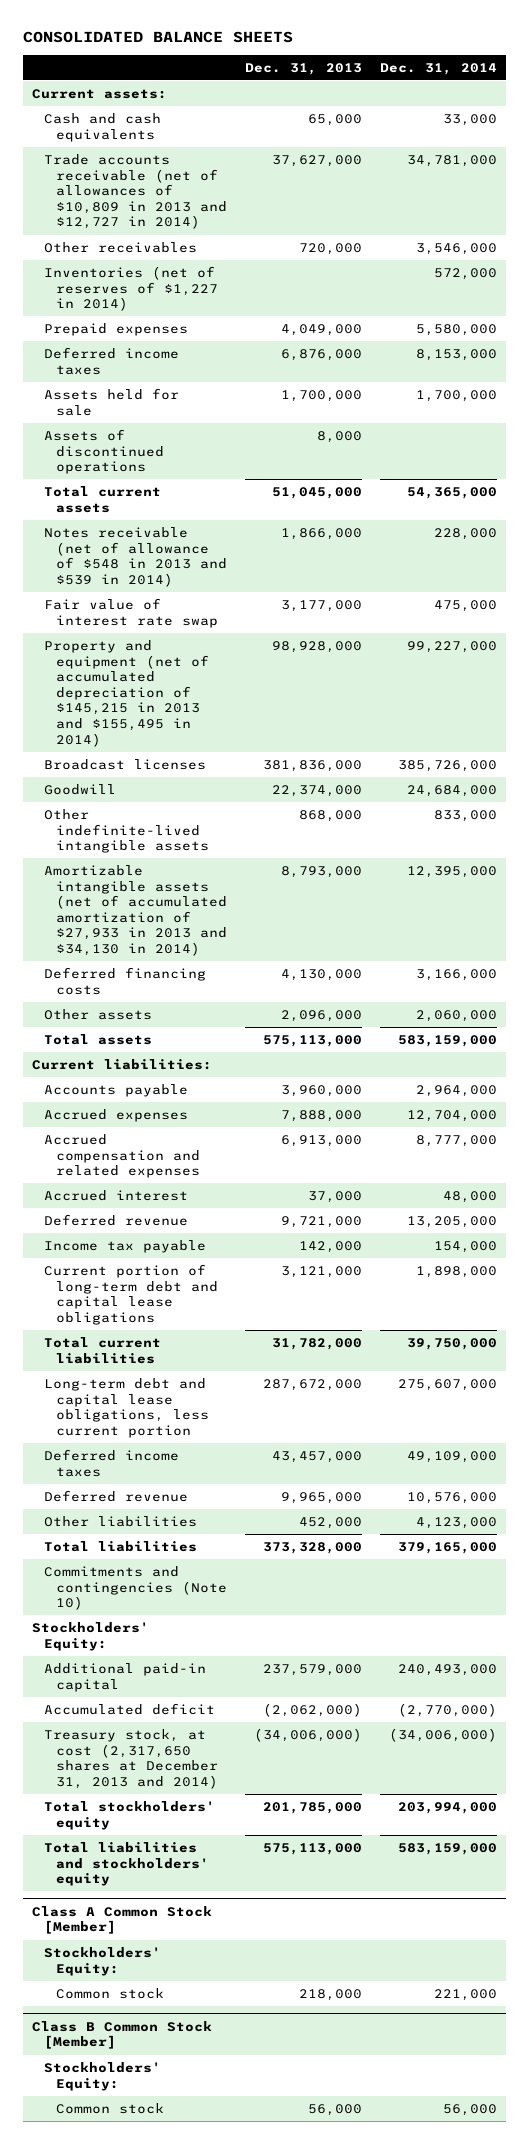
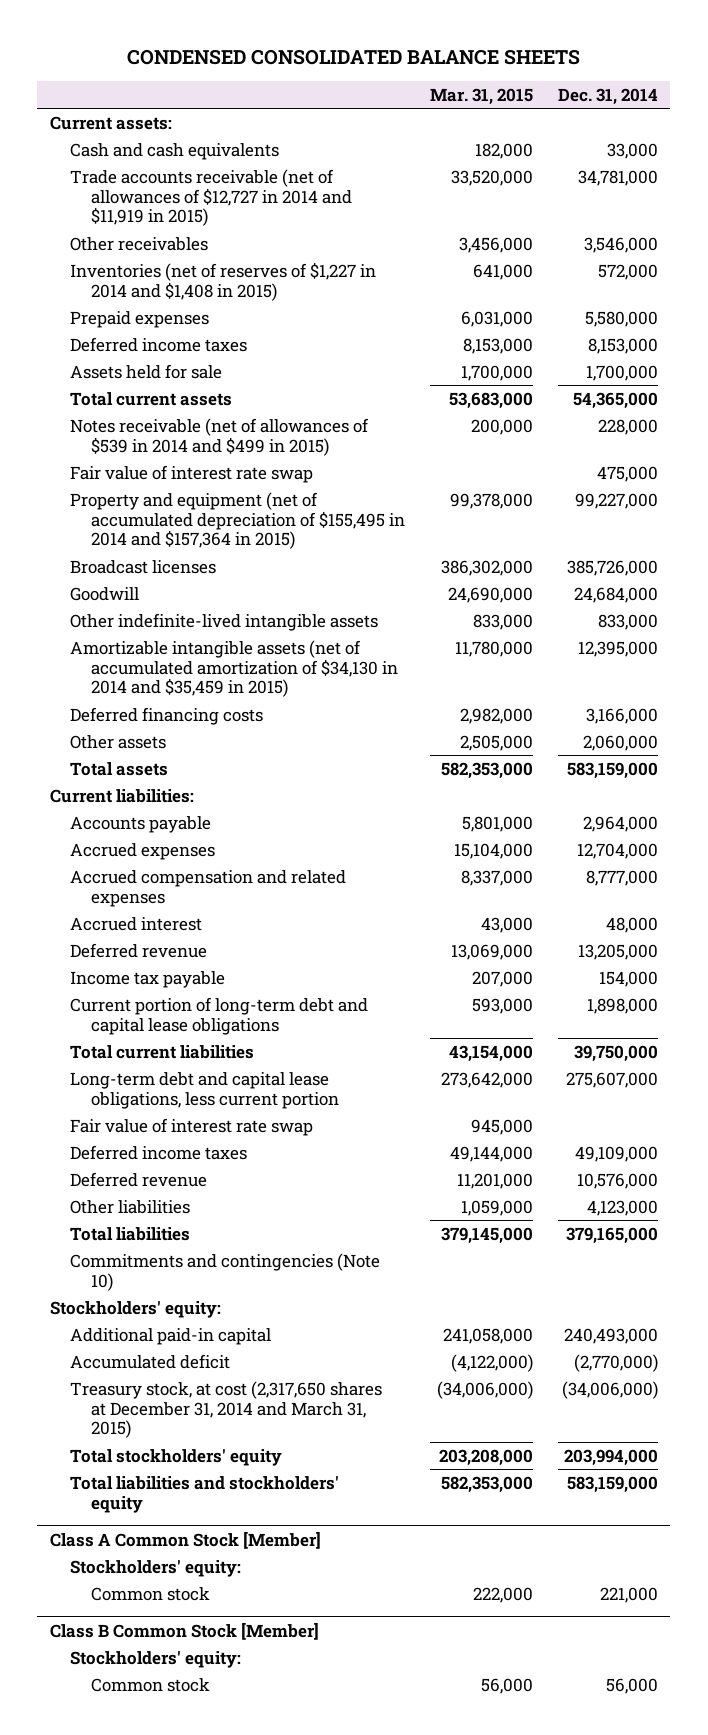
[22,31,293,44] CONSOLIDATED BALANCE SHEETS -> [126,48,580,65] CONDENSED CONSOLIDATED BALANCE SHEETS
[245,62,363,75] Dec. 31, 2013 -> none
none -> [429,87,533,105] Mar. 31, 2015
[43,153,228,230] Trade accounts receivable (net of allowances of $10,809 in 2013 and $12,727 in 2014) -> [70,168,352,227] Trade accounts receivable (net of allowances of $12,727 in 2014 and $11,919 in 2015)
[43,265,219,312] Inventories (net of reserves of $1,227 in 2014) -> [70,261,377,301] Inventories (net of reserves of $1,227 in 2014 and $1,408 in 2015)
[43,428,165,475] Assets of discontinued operations -> none
[43,526,228,587] Notes receivable (net of allowance of $548 in 2013 and $539 in 2014) -> [70,417,370,456] Notes receivable (net of allowances of $539 in 2014 and $499 in 2015)
[43,639,210,747] Property and equipment (net of accumulated depreciation of $145,215 in 2013 and $155,495 in 2014) -> [70,491,405,550] Property and equipment (net of accumulated depreciation of $155,495 in 2014 and $157,364 in 2015)
[43,864,228,957] Amortizable intangible assets (net of accumulated amortization of $27,933 in 2013 and $34,130 in 2014) -> [70,639,398,698] Amortizable intangible assets (net of accumulated amortization of $34,130 in 2014 and $35,459 in 2015)
none -> [70,1117,314,1136] Fair value of interest rate swap
[31,1621,149,1651] Stockholders' Equity: -> [49,1300,221,1318] Stockholders' equity:
[43,1728,219,1789] Treasury stock, at cost (2,317,650 shares at December 31, 2013 and 2014) -> [70,1380,383,1439] Treasury stock, at cost (2,317,650 shares at December 31, 2014 and March 31, 2015)
[43,1946,161,1976] Stockholders' Equity: -> [70,1559,242,1577] Stockholders' equity:
[43,2061,161,2091] Stockholders' Equity: -> [70,1650,242,1668] Stockholders' equity:

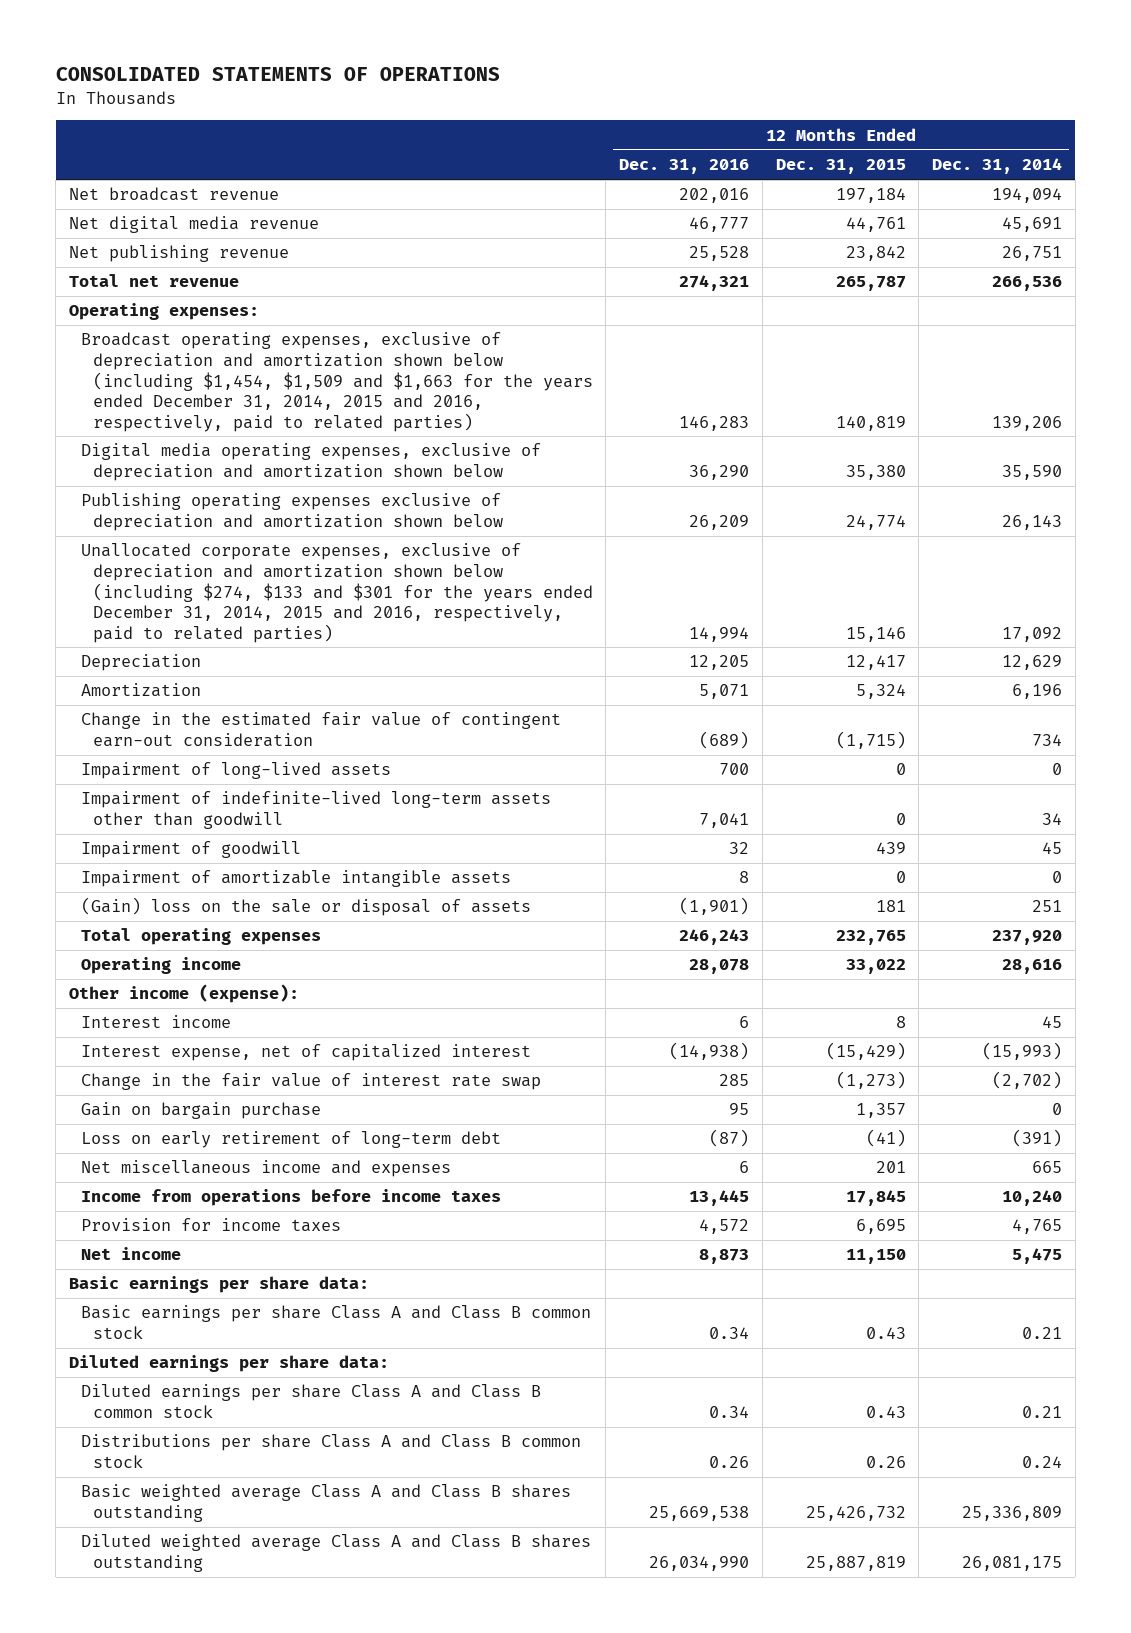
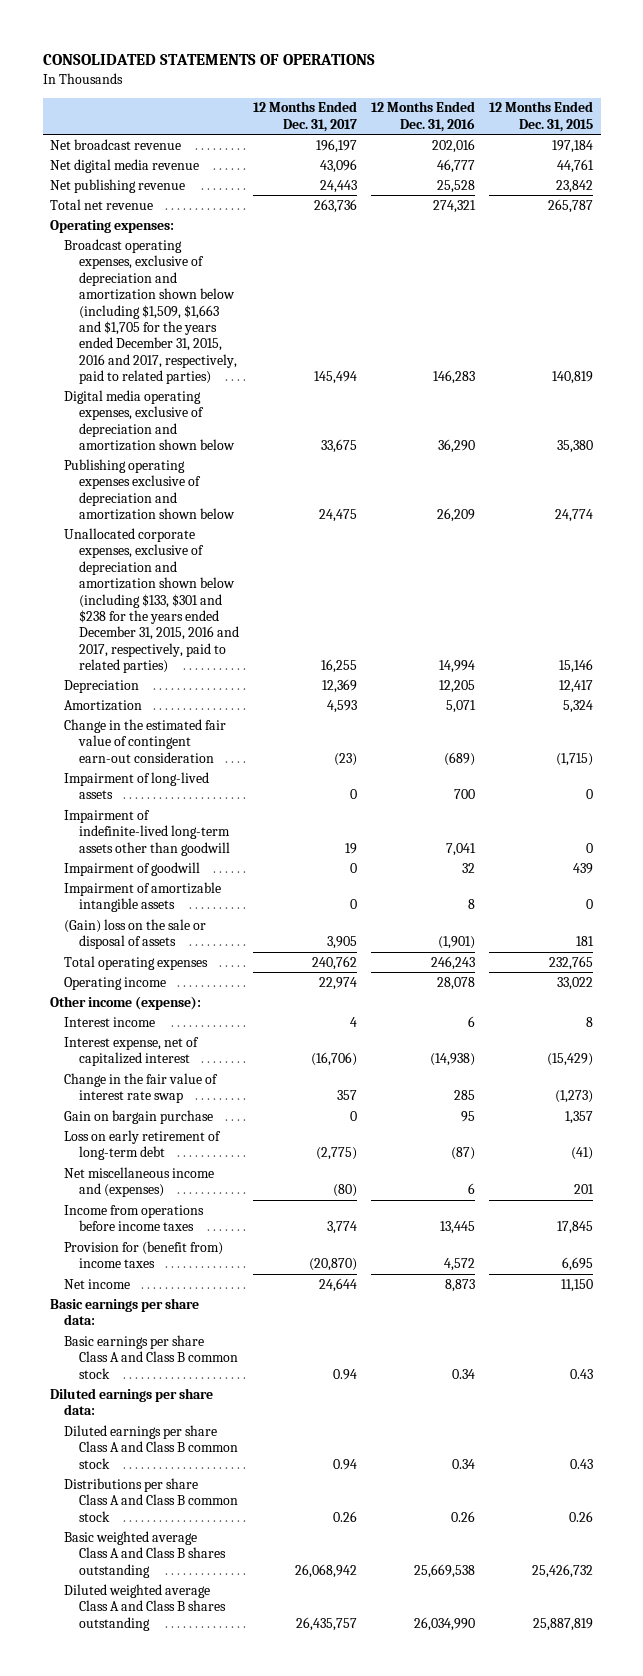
[932,158,1063,175] Dec. 31, 2014 -> none
none -> [252,101,357,132] 12 Months Ended Dec. 31, 2017
[80,332,593,432] Broadcast operating expenses, exclusive of depreciation and amortization shown below (including $1,454, $1,509 and $1,663 for the years ended December 31, 2014, 2015 and 2016, respectively, paid to related parties) -> [64,238,237,385] Broadcast operating expenses, exclusive of depreciation and amortization shown below (including $1,509, $1,663 and $1,705 for the years ended December 31, 2015, 2016 and 2017, respectively, paid to related parties)
[80,543,593,643] Unallocated corporate expenses, exclusive of depreciation and amortization shown below (including $274, $133 and $301 for the years ended December 31, 2014, 2015 and 2016, respectively, paid to related parties) -> [64,527,239,674] Unallocated corporate expenses, exclusive of depreciation and amortization shown below (including $133, $301 and $238 for the years ended December 31, 2015, 2016 and 2017, respectively, paid to related parties)
[80,1160,451,1178] Net miscellaneous income and expenses -> [64,1166,215,1198] Net miscellaneous income and (expenses)
[80,1218,341,1233] Provision for income taxes -> [64,1240,224,1269] Provision for (benefit from) income taxes

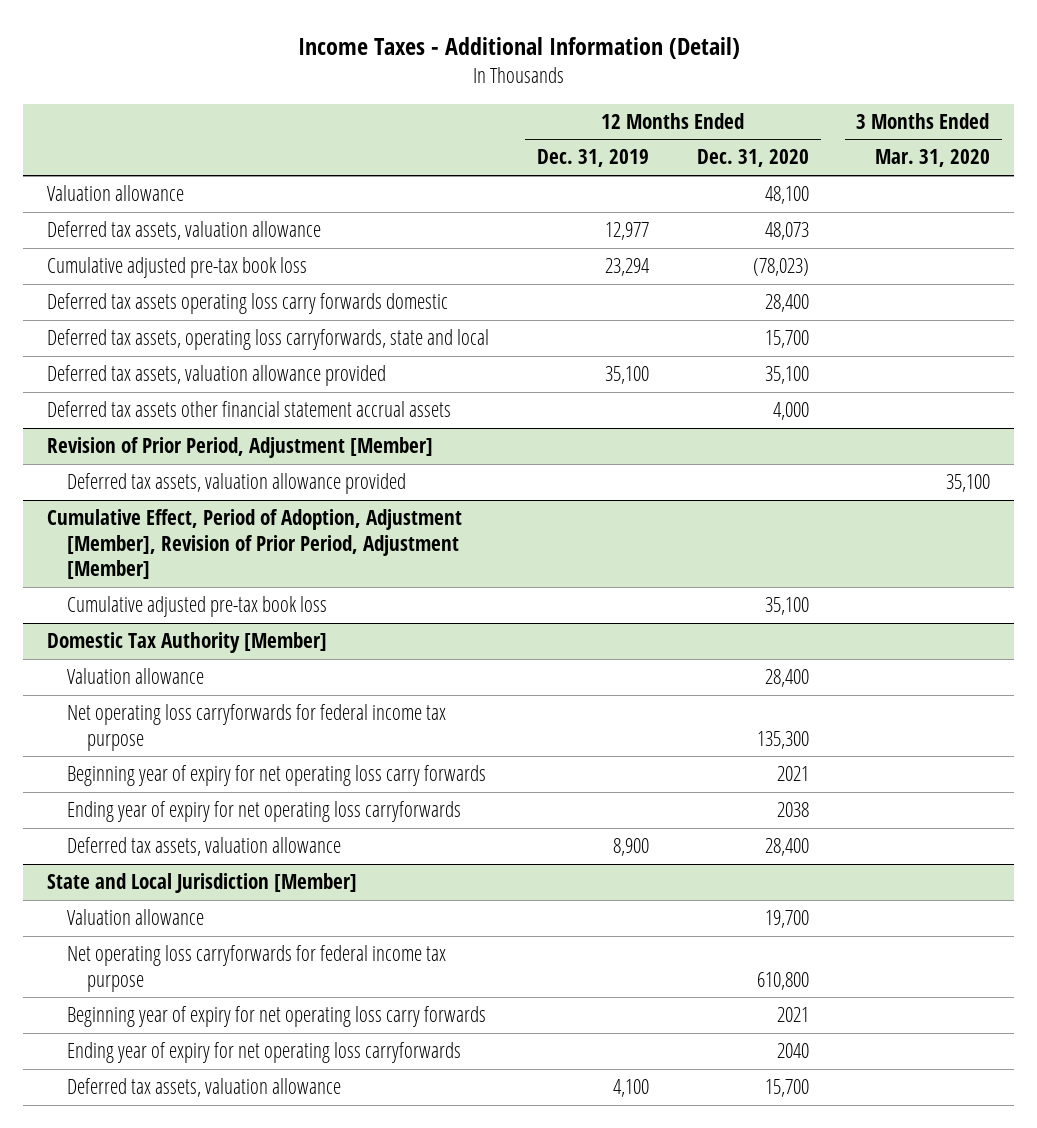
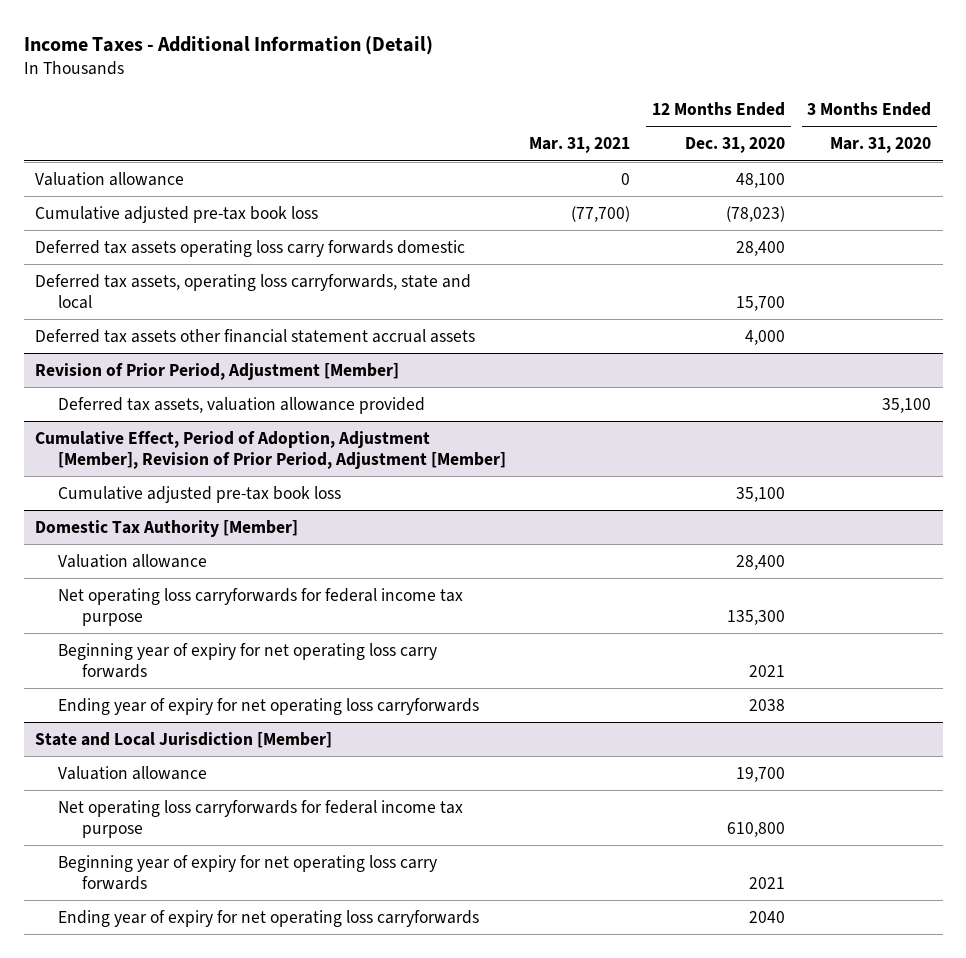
[537,149,650,168] Dec. 31, 2019 -> none
none -> [528,137,630,154] Mar. 31, 2021
[47,221,322,241] Deferred tax assets, valuation allowance -> none
[47,365,387,387] Deferred tax assets, valuation allowance provided -> none
[66,837,341,857] Deferred tax assets, valuation allowance -> none
[66,1078,341,1098] Deferred tax assets, valuation allowance -> none

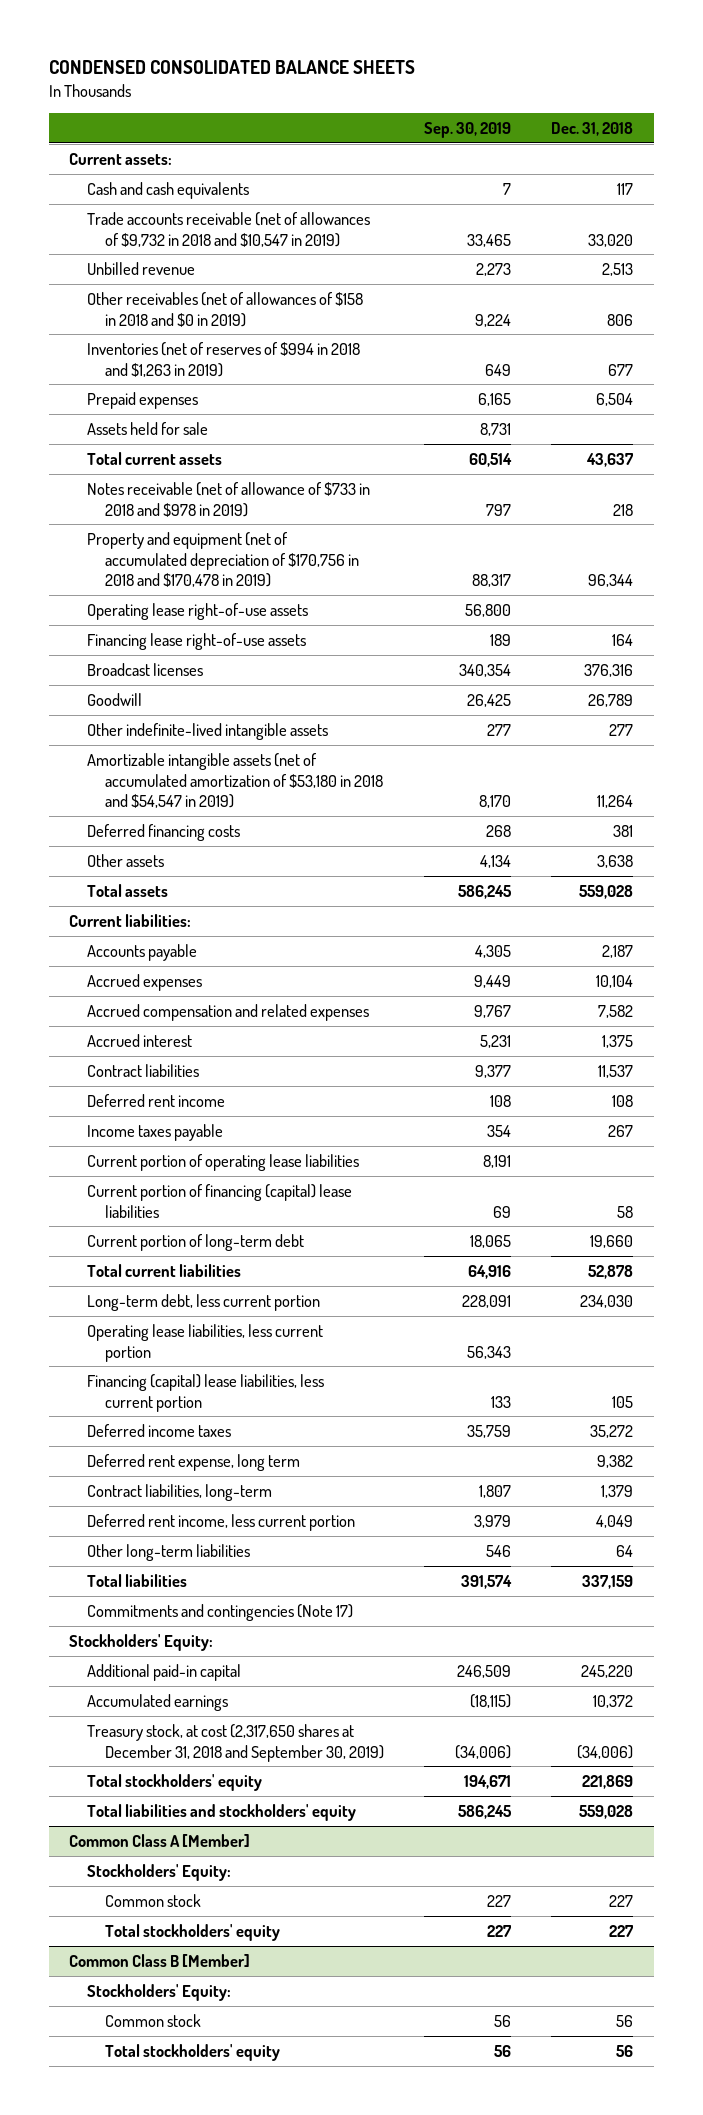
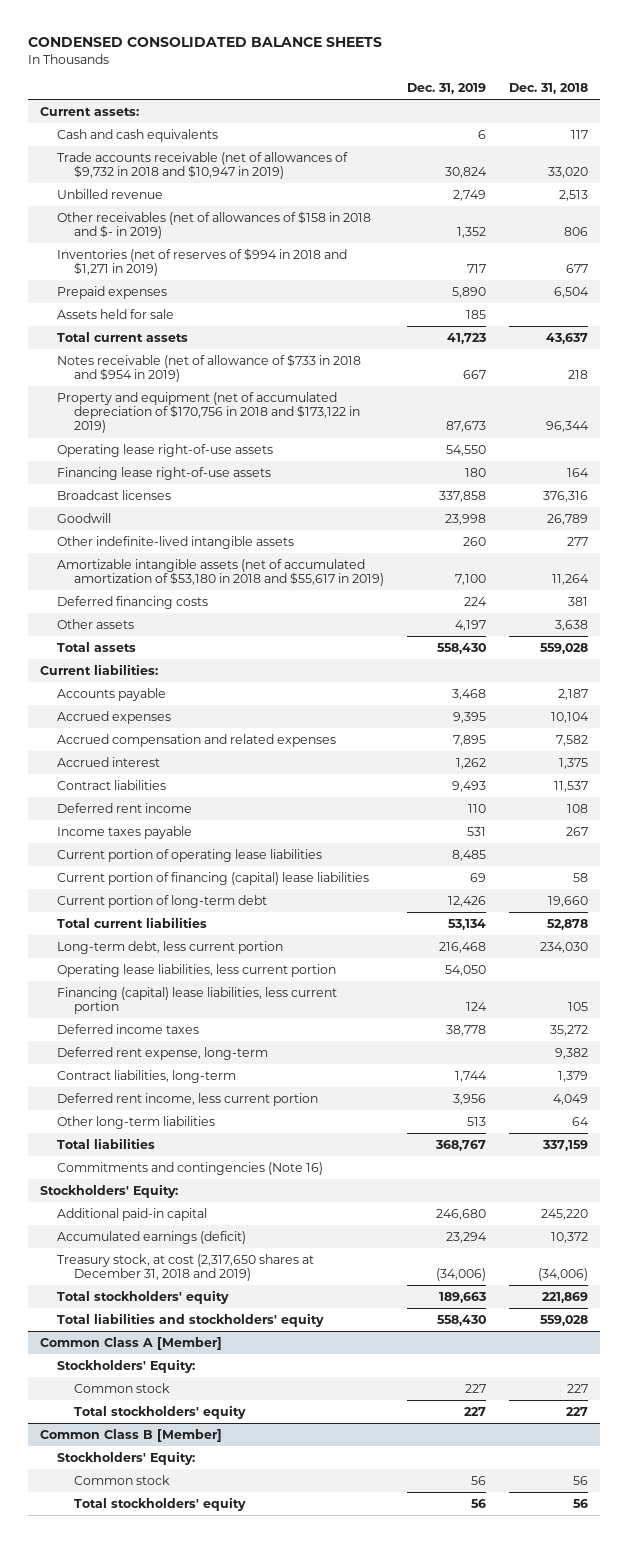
[424,121,512,138] Sep. 30, 2019 -> none
none -> [406,82,486,94] Dec. 31, 2019
[86,211,370,247] Trade accounts receivable (net of allowances of $9,732 in 2018 and $10,547 in 2019) -> [56,151,348,180] Trade accounts receivable (net of allowances of $9,732 in 2018 and $10,947 in 2019)
[86,291,363,327] Other receivables (net of allowances of $158 in 2018 and $0 in 2019) -> [56,210,371,240] Other receivables (net of allowances of $158 in 2018 and $- in 2019)
[86,341,360,377] Inventories (net of reserves of $994 in 2018 and $1,263 in 2019) -> [56,247,347,277] Inventories (net of reserves of $994 in 2018 and $1,271 in 2019)
[86,481,370,517] Notes receivable (net of allowance of $733 in 2018 and $978 in 2019) -> [56,353,361,383] Notes receivable (net of allowance of $733 in 2018 and $954 in 2019)
[86,531,359,588] Property and equipment (net of accumulated depreciation of $170,756 in 2018 and $170,478 in 2019) -> [56,391,360,434] Property and equipment (net of accumulated depreciation of $170,756 in 2018 and $173,122 in 2019)
[86,752,383,809] Amortizable intangible assets (net of accumulated amortization of $53,180 in 2018 and $54,547 in 2019) -> [56,558,384,587] Amortizable intangible assets (net of accumulated amortization of $53,180 in 2018 and $55,617 in 2019)
[86,1453,300,1471] Deferred rent expense, long term -> [56,1046,268,1060] Deferred rent expense, long-term
[86,1603,353,1621] Commitments and contingencies (Note 17) -> [56,1161,323,1175] Commitments and contingencies (Note 16)
[86,1693,228,1711] Accumulated earnings -> [56,1230,246,1244] Accumulated earnings (deficit)
[86,1723,384,1762] Treasury stock, at cost (2,317,650 shares at December 31, 2018 and September 30, 2019) -> [56,1253,314,1282] Treasury stock, at cost (2,317,650 shares at December 31, 2018 and 2019)

